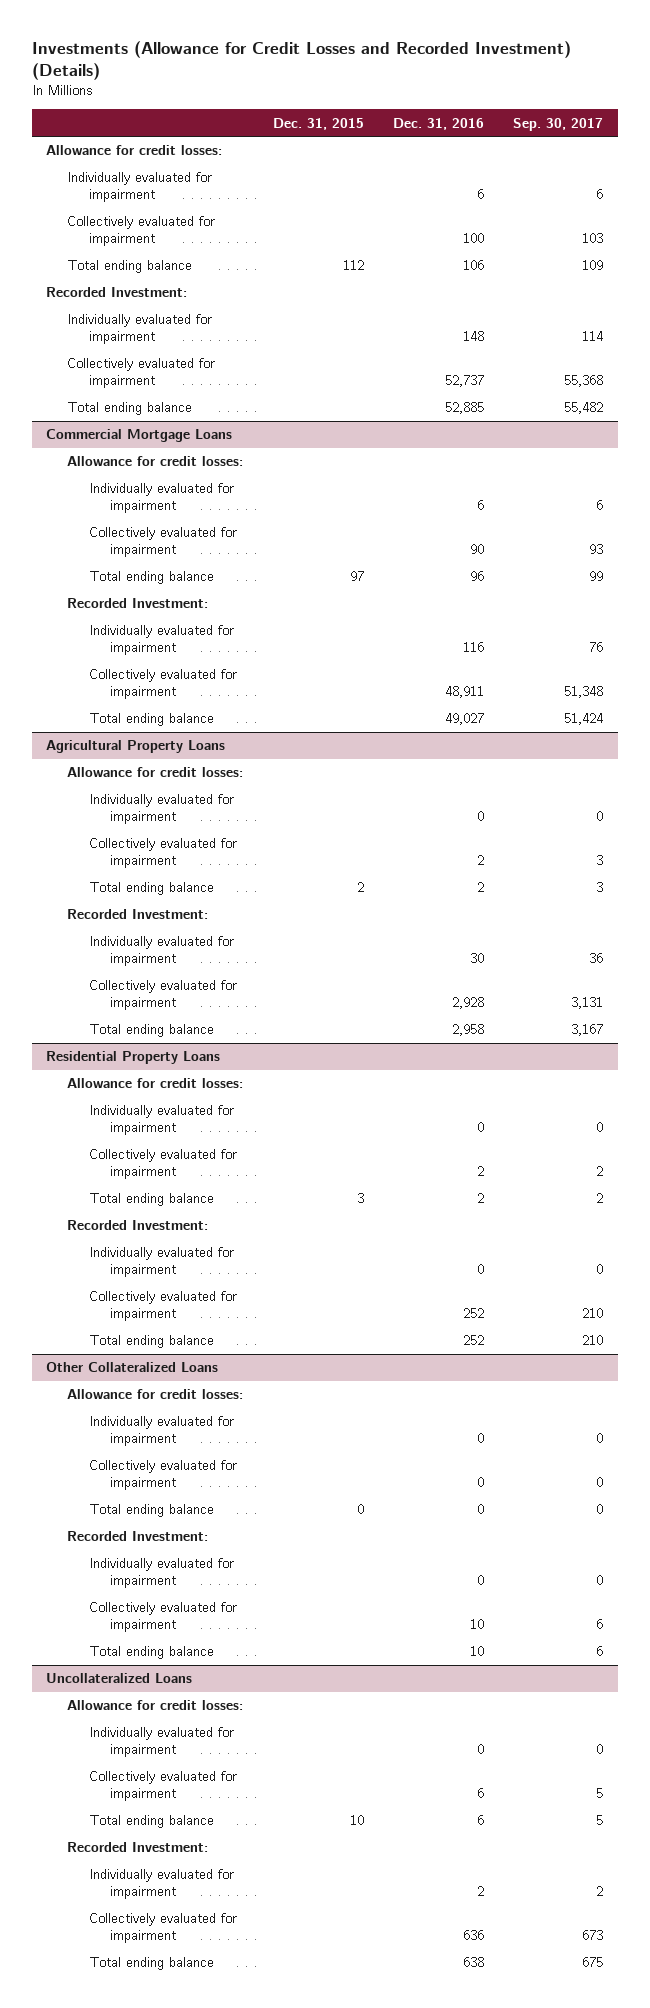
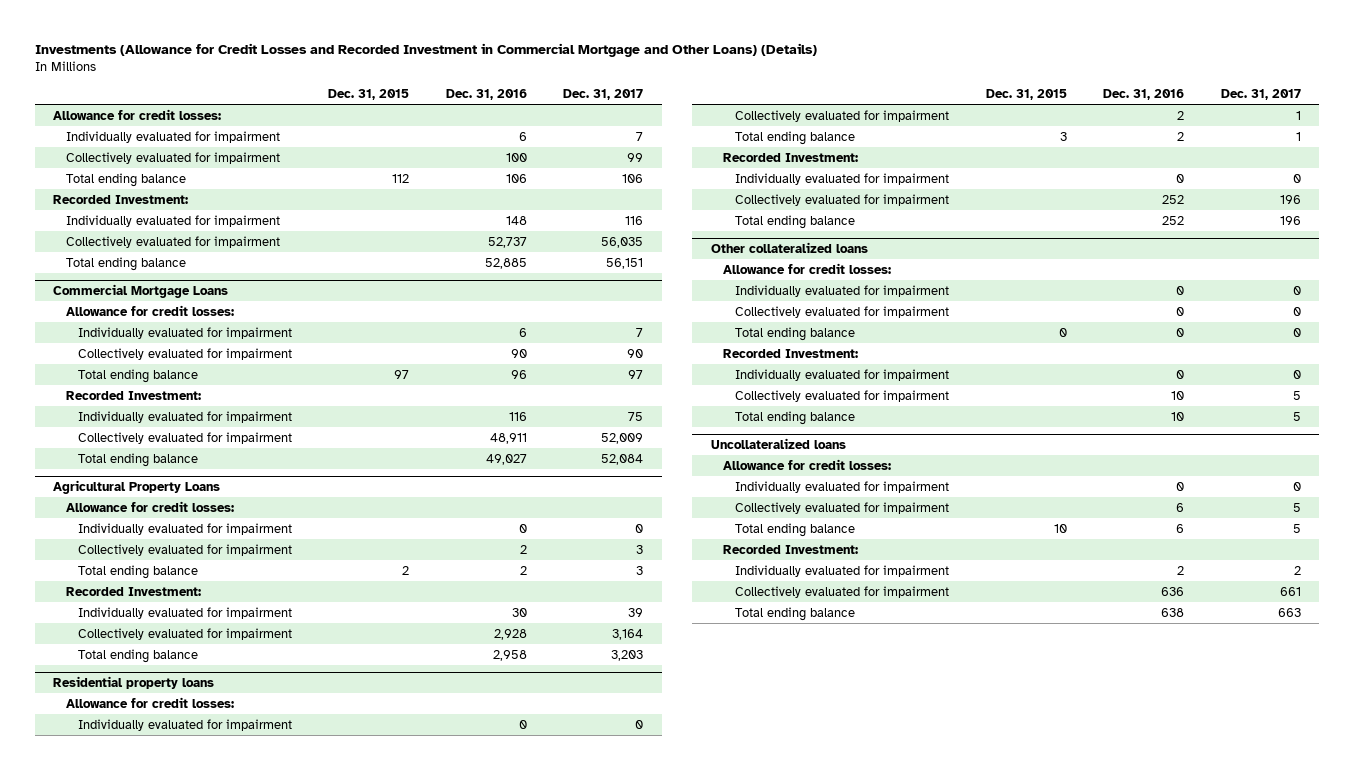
[31,40,571,80] Investments (Allowance for Credit Losses and Recorded Investment) (Details) -> [35,43,818,58] Investments (Allowance for Credit Losses and Recorded Investment in Commercial Mortgage and Other Loans) (Details)
[513,117,604,131] Sep. 30, 2017 -> none
none -> [563,88,644,100] Dec. 31, 2017
[46,1051,221,1065] Residential Property Loans -> [53,676,215,690] Residential property loans
[46,1362,219,1373] Other Collateralized Loans -> [710,242,868,254] Other collateralized loans
[46,1673,193,1684] Uncollateralized Loans -> [710,438,846,450] Uncollateralized loans

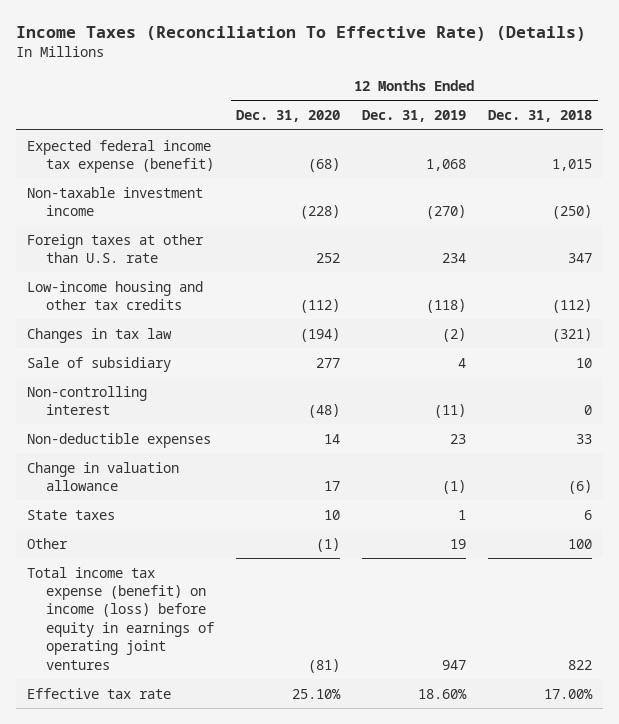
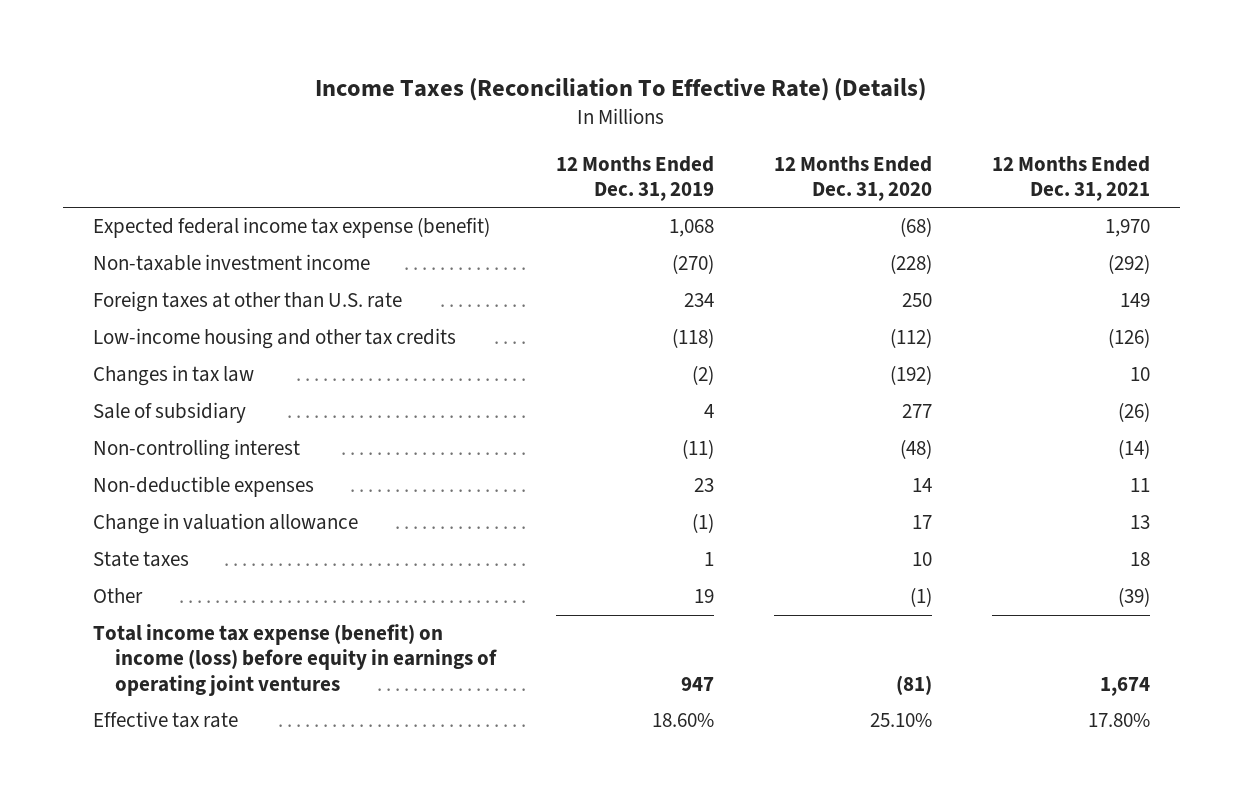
[488,110,593,123] Dec. 31, 2018 -> none
none -> [991,155,1150,202] 12 Months Ended Dec. 31, 2021
[316,253,341,264] 252 -> [901,293,932,308] 250
[300,327,341,342] (194) -> [889,365,932,386] (192)

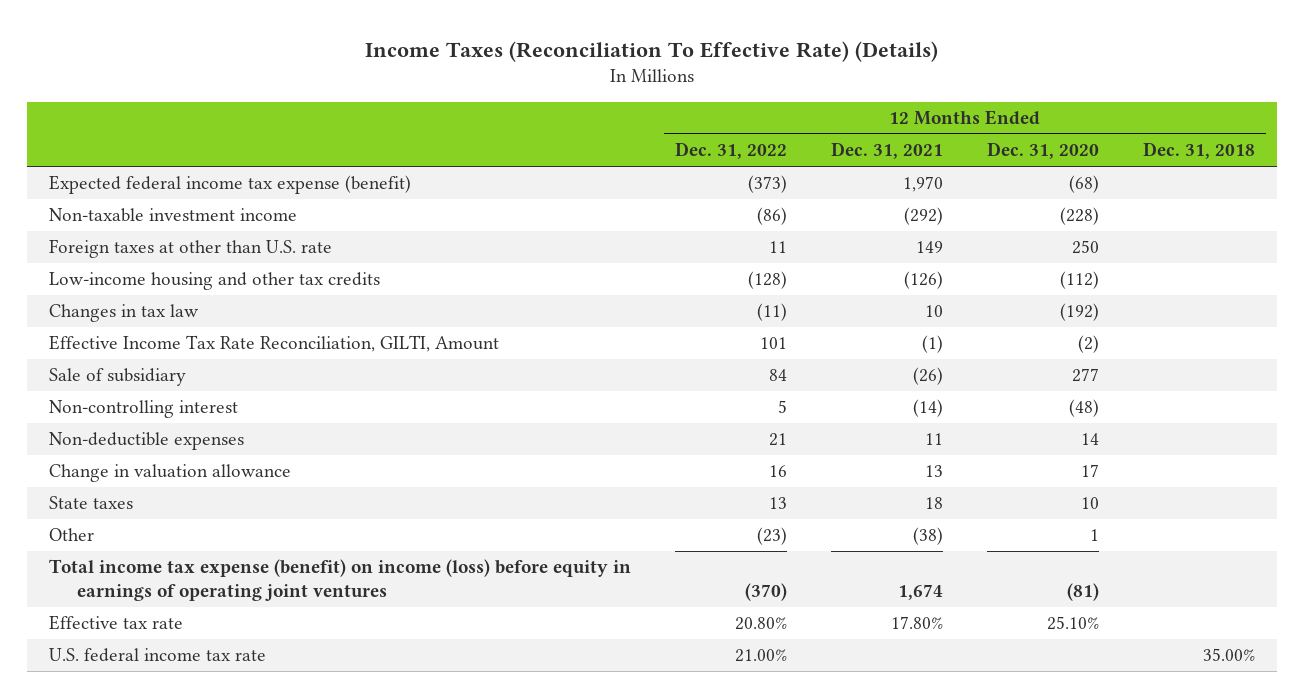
[556,155,715,202] 12 Months Ended Dec. 31, 2019 -> none
none -> [675,142,788,160] Dec. 31, 2022
none -> [1143,142,1256,160] Dec. 31, 2018
none -> [49,335,500,353] Effective Income Tax Rate Reconciliation, GILTI, Amount
[909,587,932,608] (1) -> [1090,529,1100,542] 1
[1117,587,1150,608] (39) -> [913,527,944,546] (38)
none -> [49,648,267,663] U.S. federal income tax rate

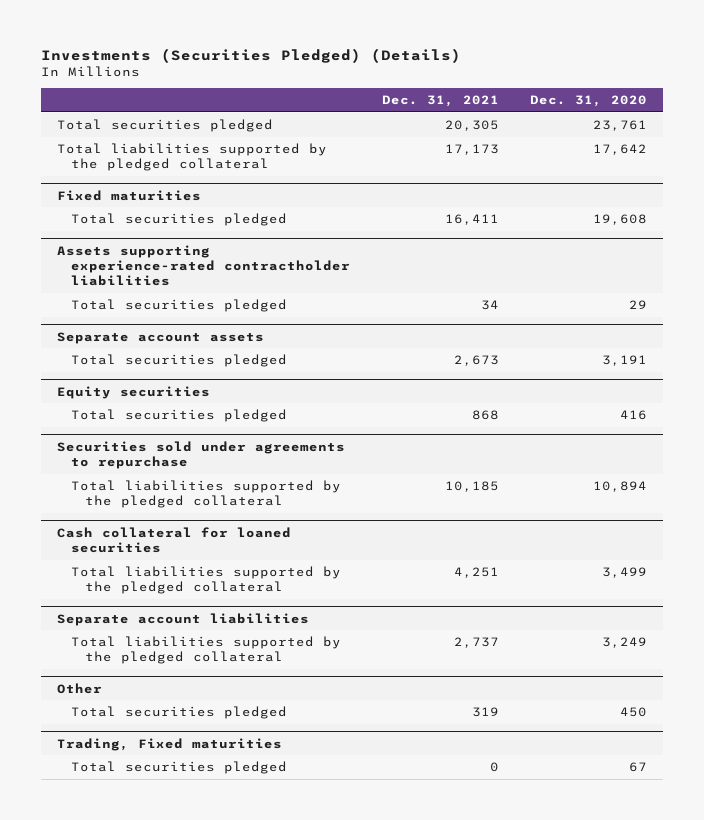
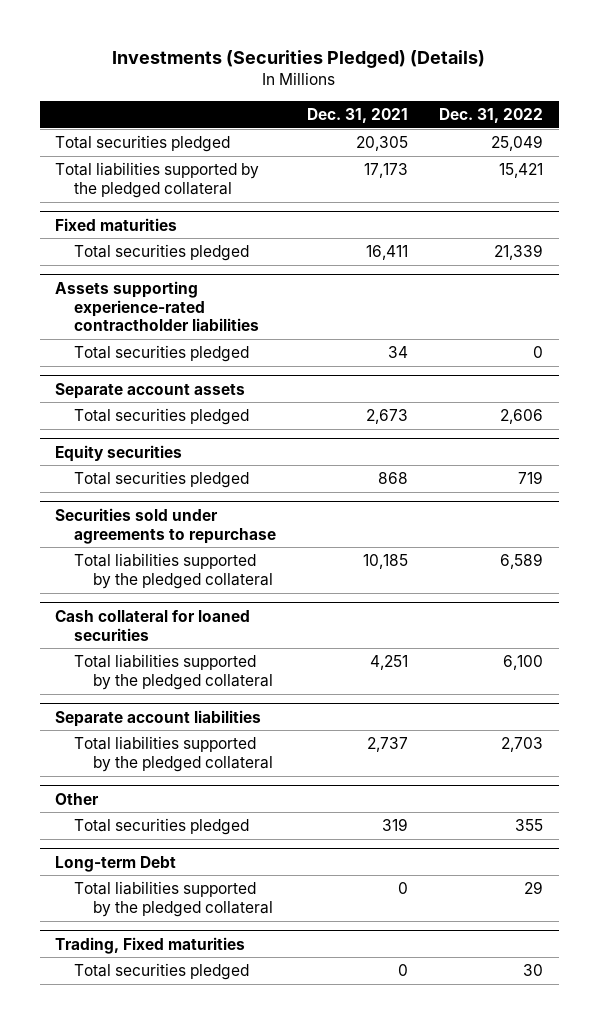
[530,95,648,108] Dec. 31, 2020 -> none
none -> [439,108,544,124] Dec. 31, 2022
none -> [55,855,177,872] Long-term Debt
none -> [74,881,274,918] Total liabilities supported by the pledged collateral

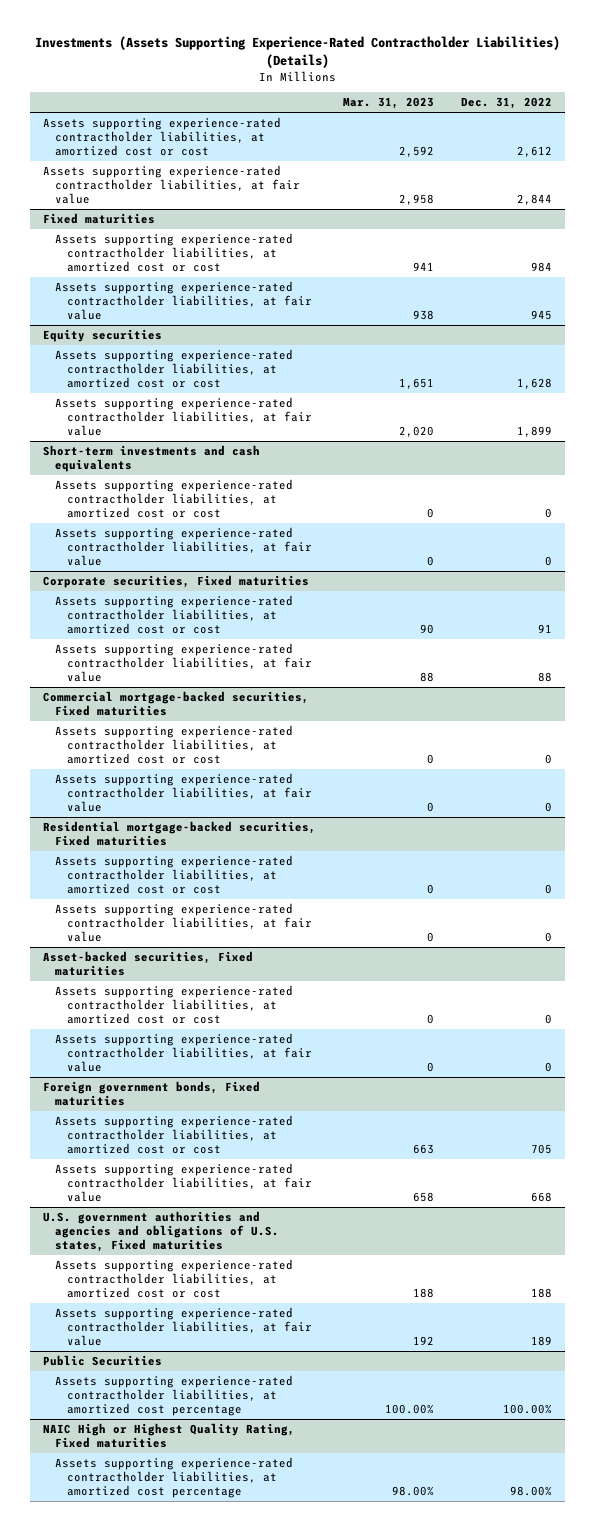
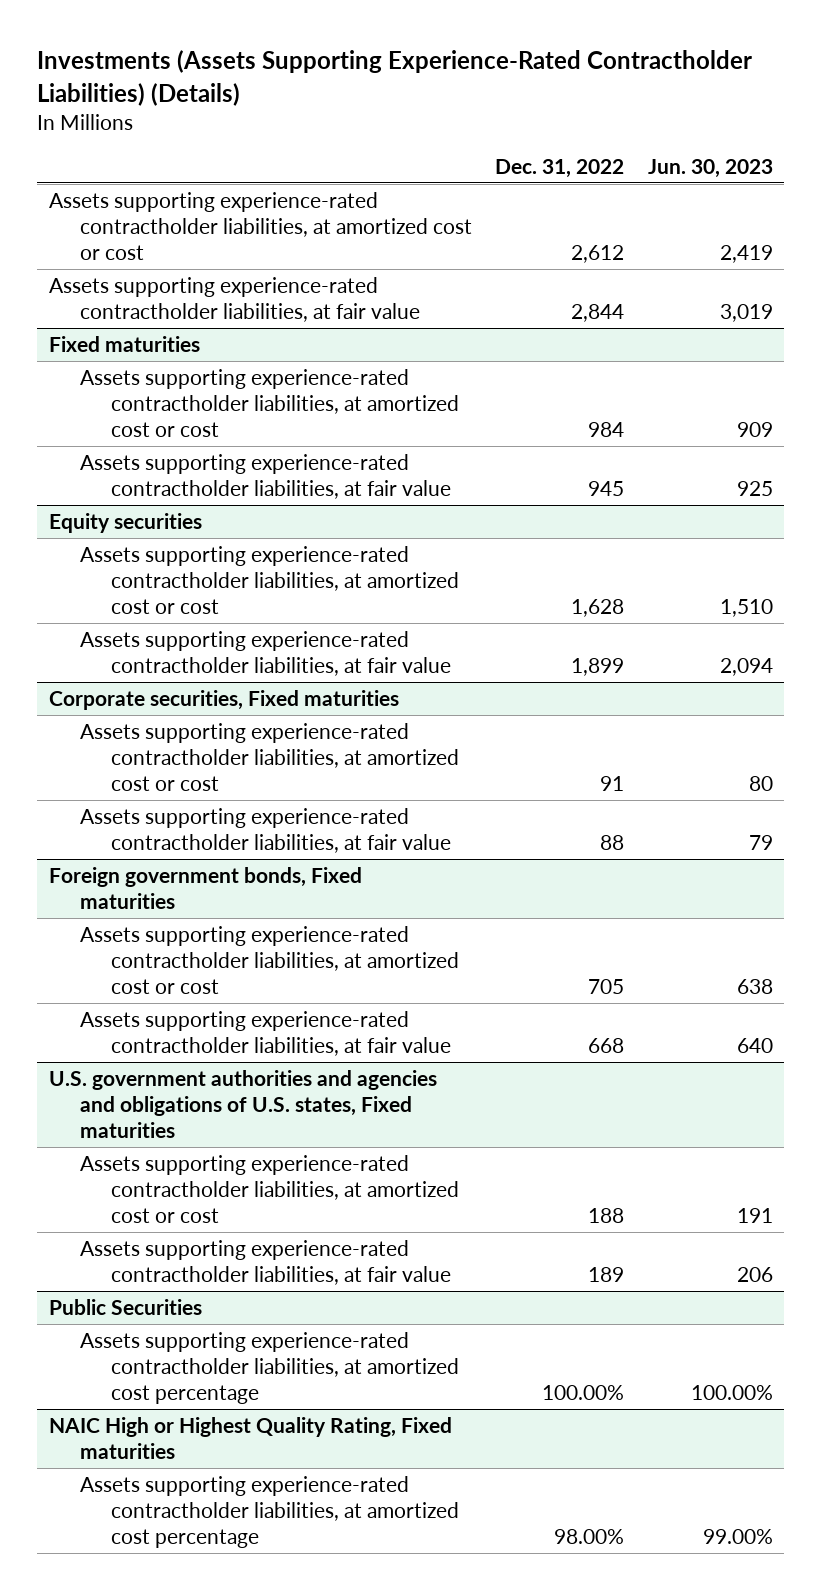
[343,97,435,110] Mar. 31, 2023 -> none
none -> [647,159,773,179] Jun. 30, 2023
[43,444,261,473] Short-term investments and cash equivalents -> none
[55,478,294,519] Assets supporting experience-rated contractholder liabilities, at amortized cost or cost -> none
[55,526,313,567] Assets supporting experience-rated contractholder liabilities, at fair value -> none
[43,690,310,717] Commercial mortgage-backed securities, Fixed maturities -> none
[55,724,294,765] Assets supporting experience-rated contractholder liabilities, at amortized cost or cost -> none
[55,772,313,813] Assets supporting experience-rated contractholder liabilities, at fair value -> none
[43,820,317,847] Residential mortgage-backed securities, Fixed maturities -> none
[55,854,294,895] Assets supporting experience-rated contractholder liabilities, at amortized cost or cost -> none
[55,902,313,943] Assets supporting experience-rated contractholder liabilities, at fair value -> none
[43,950,254,977] Asset-backed securities, Fixed maturities -> none
[55,984,294,1025] Assets supporting experience-rated contractholder liabilities, at amortized cost or cost -> none
[55,1032,313,1073] Assets supporting experience-rated contractholder liabilities, at fair value -> none

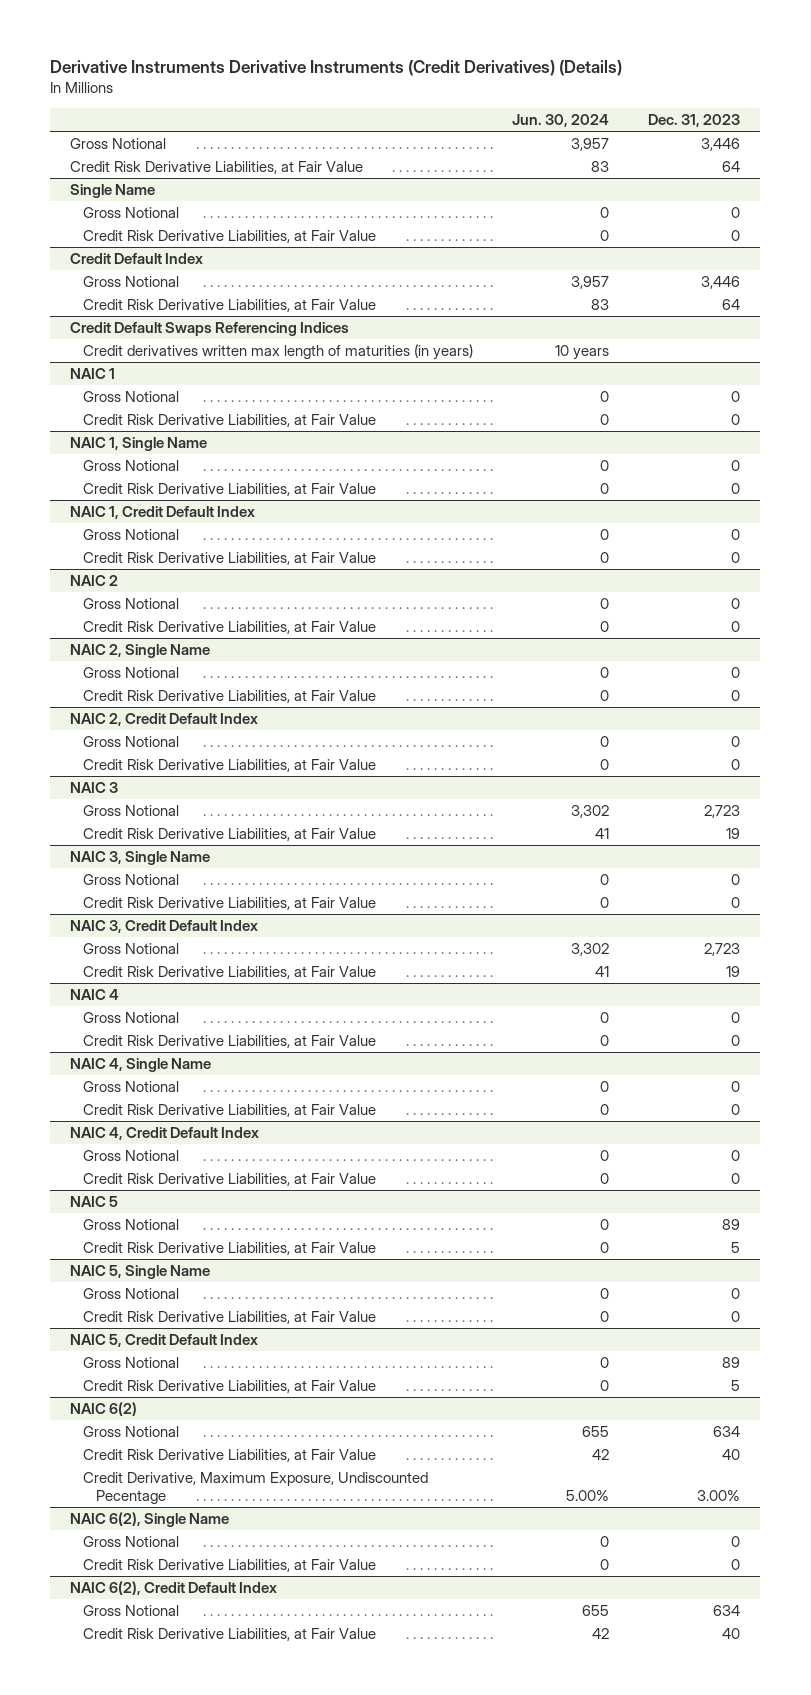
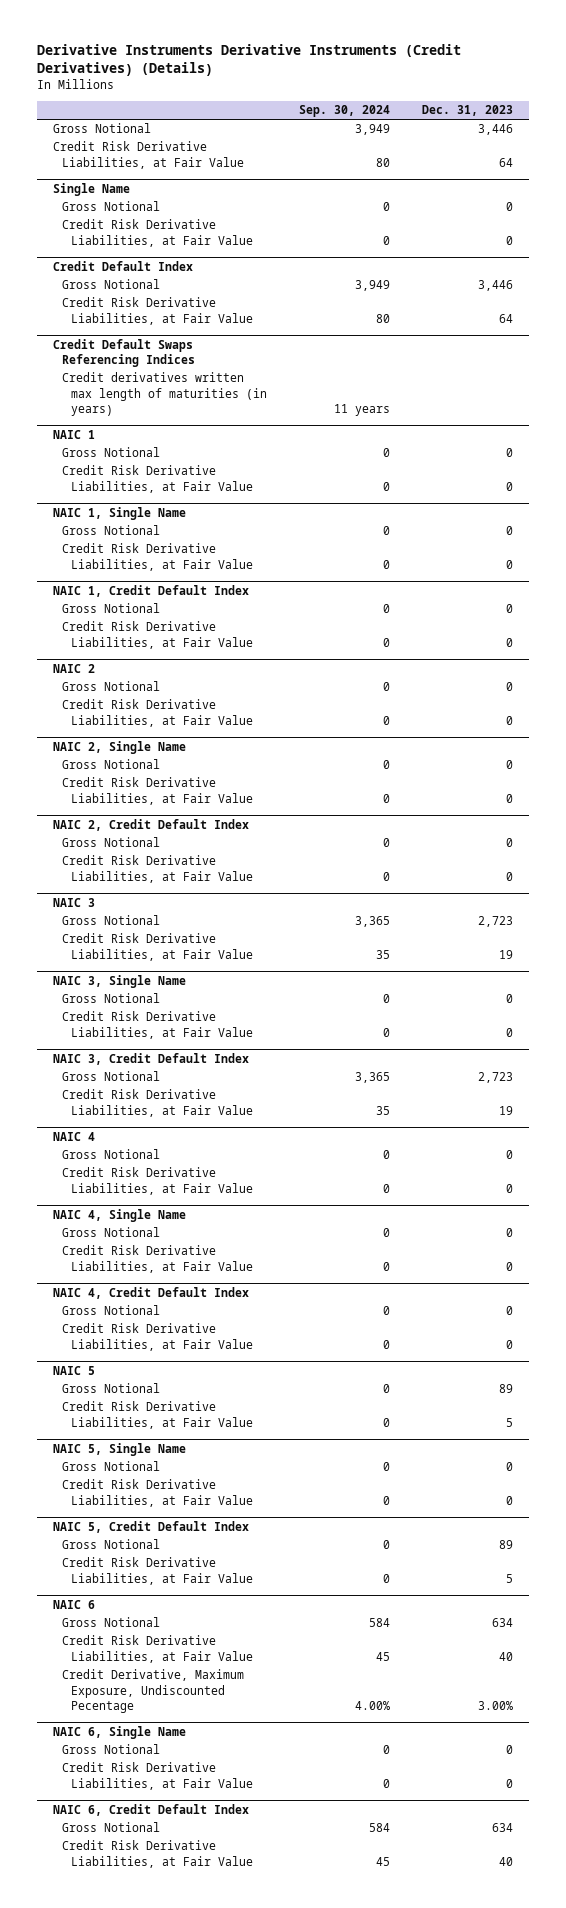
[512,114,610,128] Jun. 30, 2024 -> none
none -> [299,105,391,118] Sep. 30, 2024
[70,1401,138,1416] NAIC 6(2) -> [52,1600,95,1610] NAIC 6
[70,1511,230,1527] NAIC 6(2), Single Name -> [52,1726,186,1740] NAIC 6, Single Name
[70,1580,278,1595] NAIC 6(2), Credit Default Index -> [52,1804,249,1817] NAIC 6, Credit Default Index

